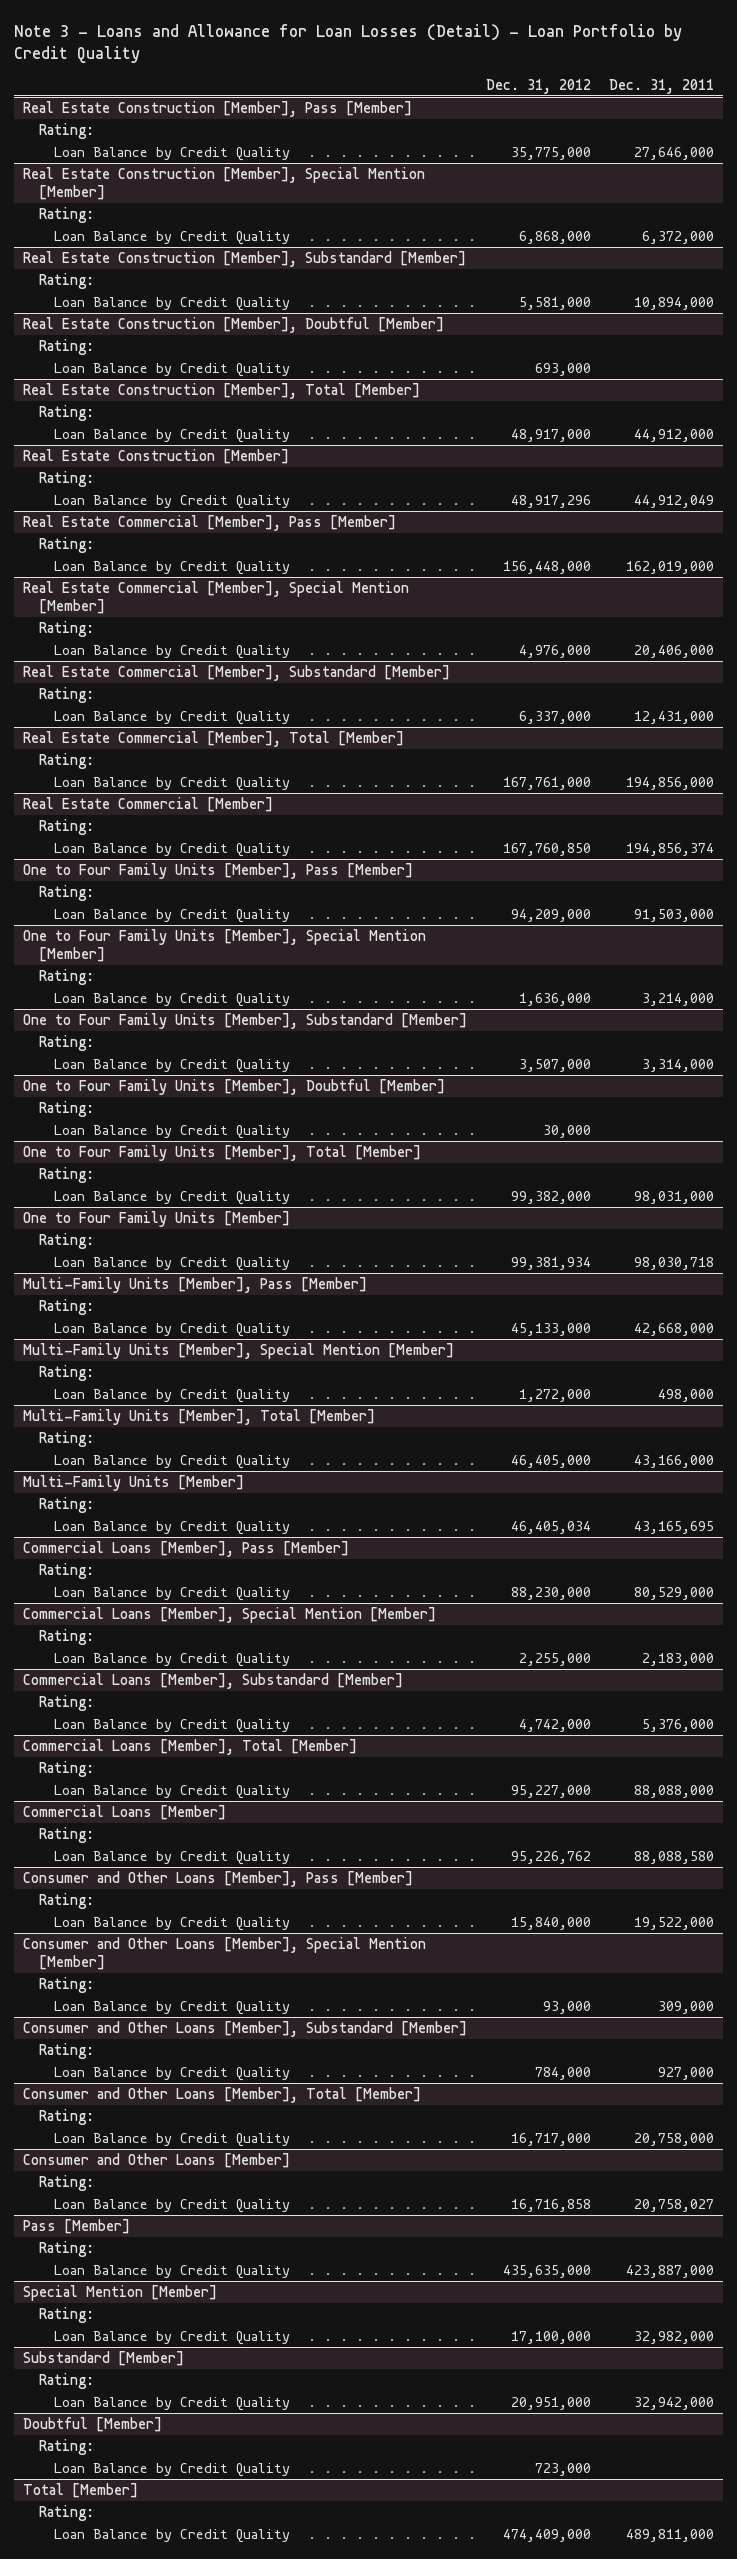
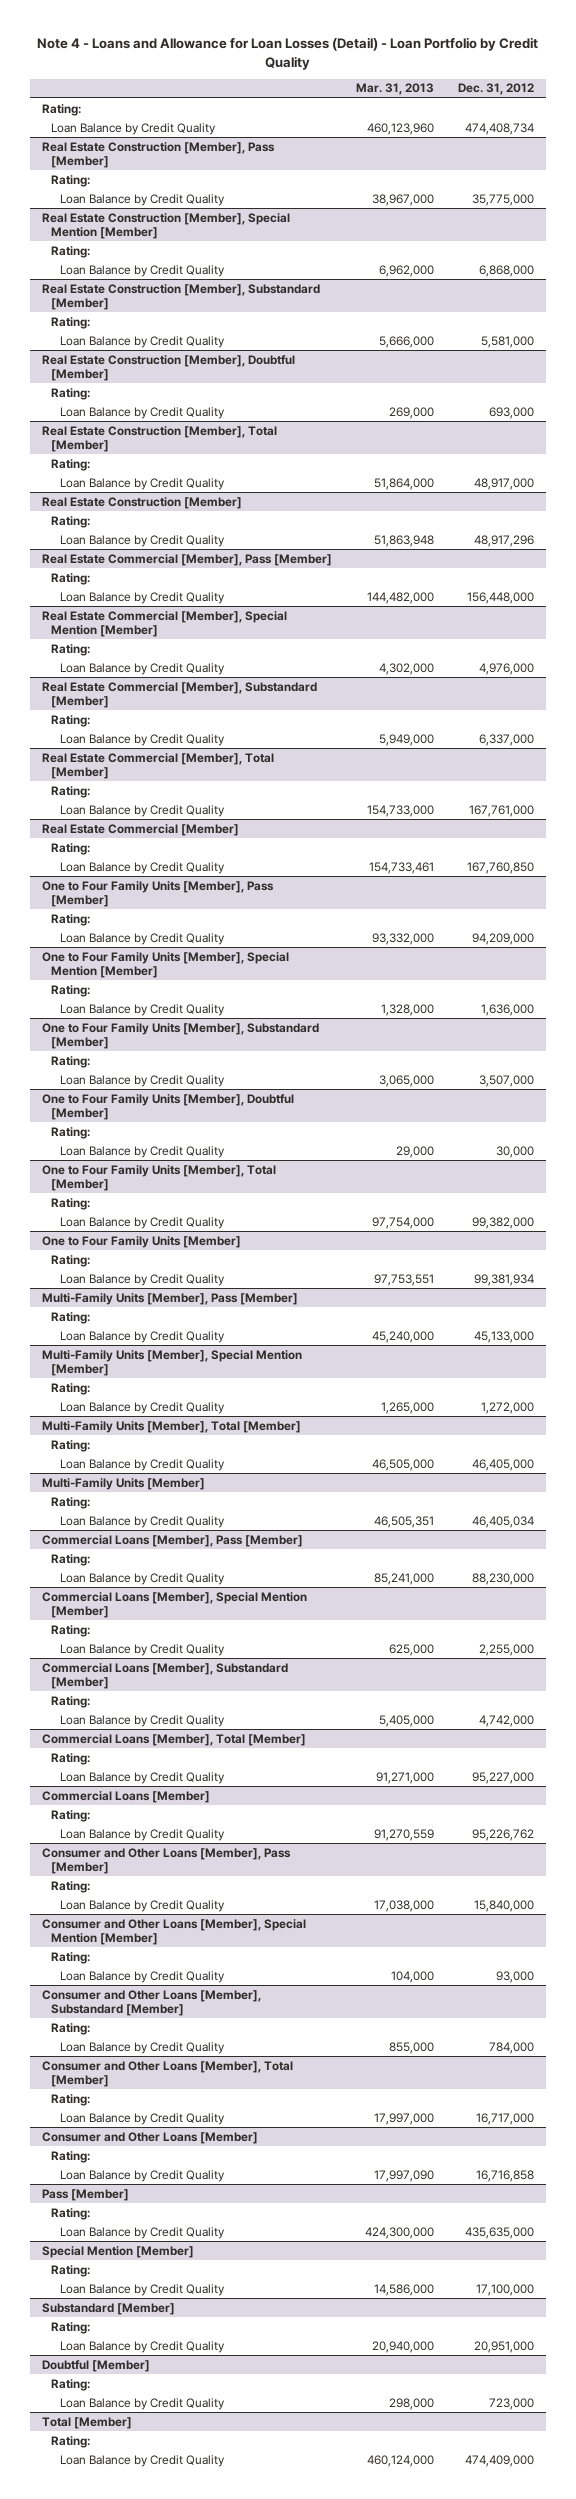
[14,23,683,64] Note 3 - Loans and Allowance for Loan Losses (Detail) - Loan Portfolio by Credit Quality -> [36,37,538,70] Note 4 - Loans and Allowance for Loan Losses (Detail) - Loan Portfolio by Credit Quality
[608,78,714,94] Dec. 31, 2011 -> none
none -> [355,83,434,96] Mar. 31, 2013
none -> [41,103,81,116] Rating:
none -> [50,122,216,135] Loan Balance by Credit Quality

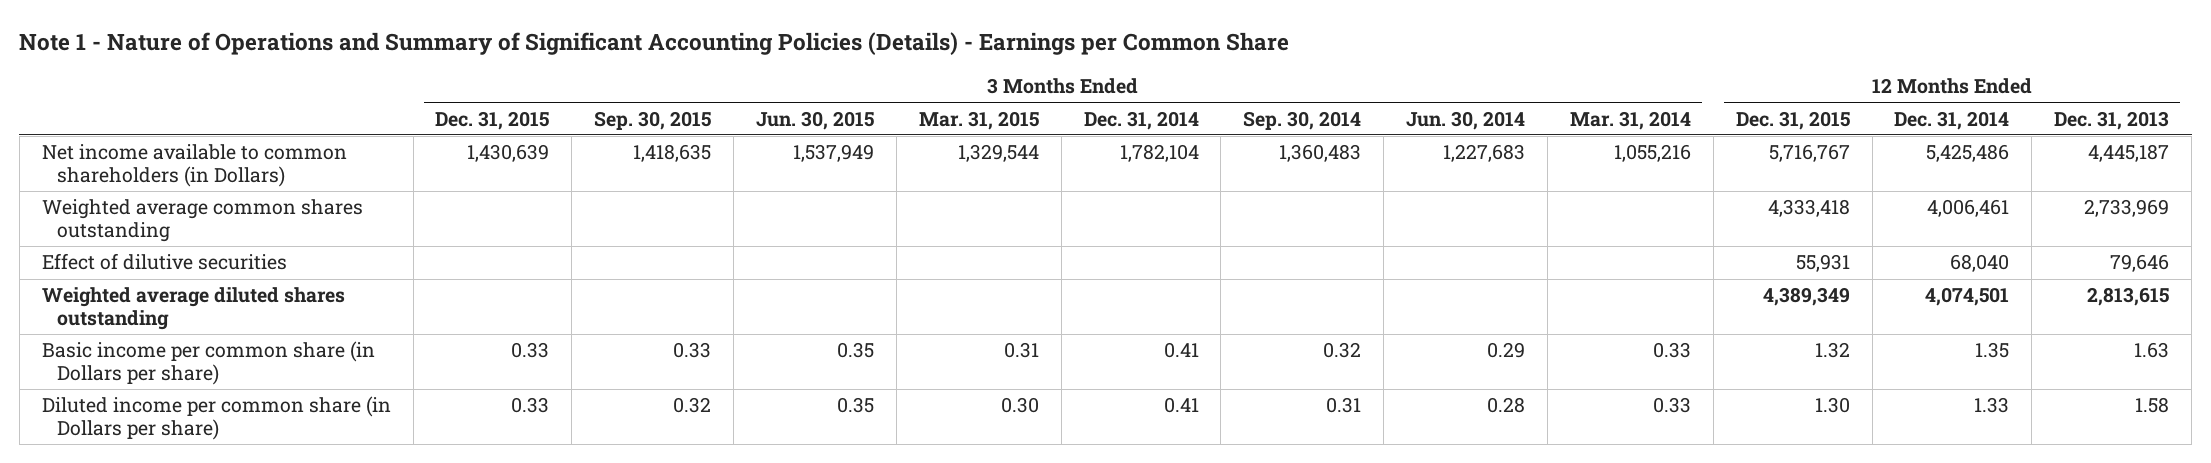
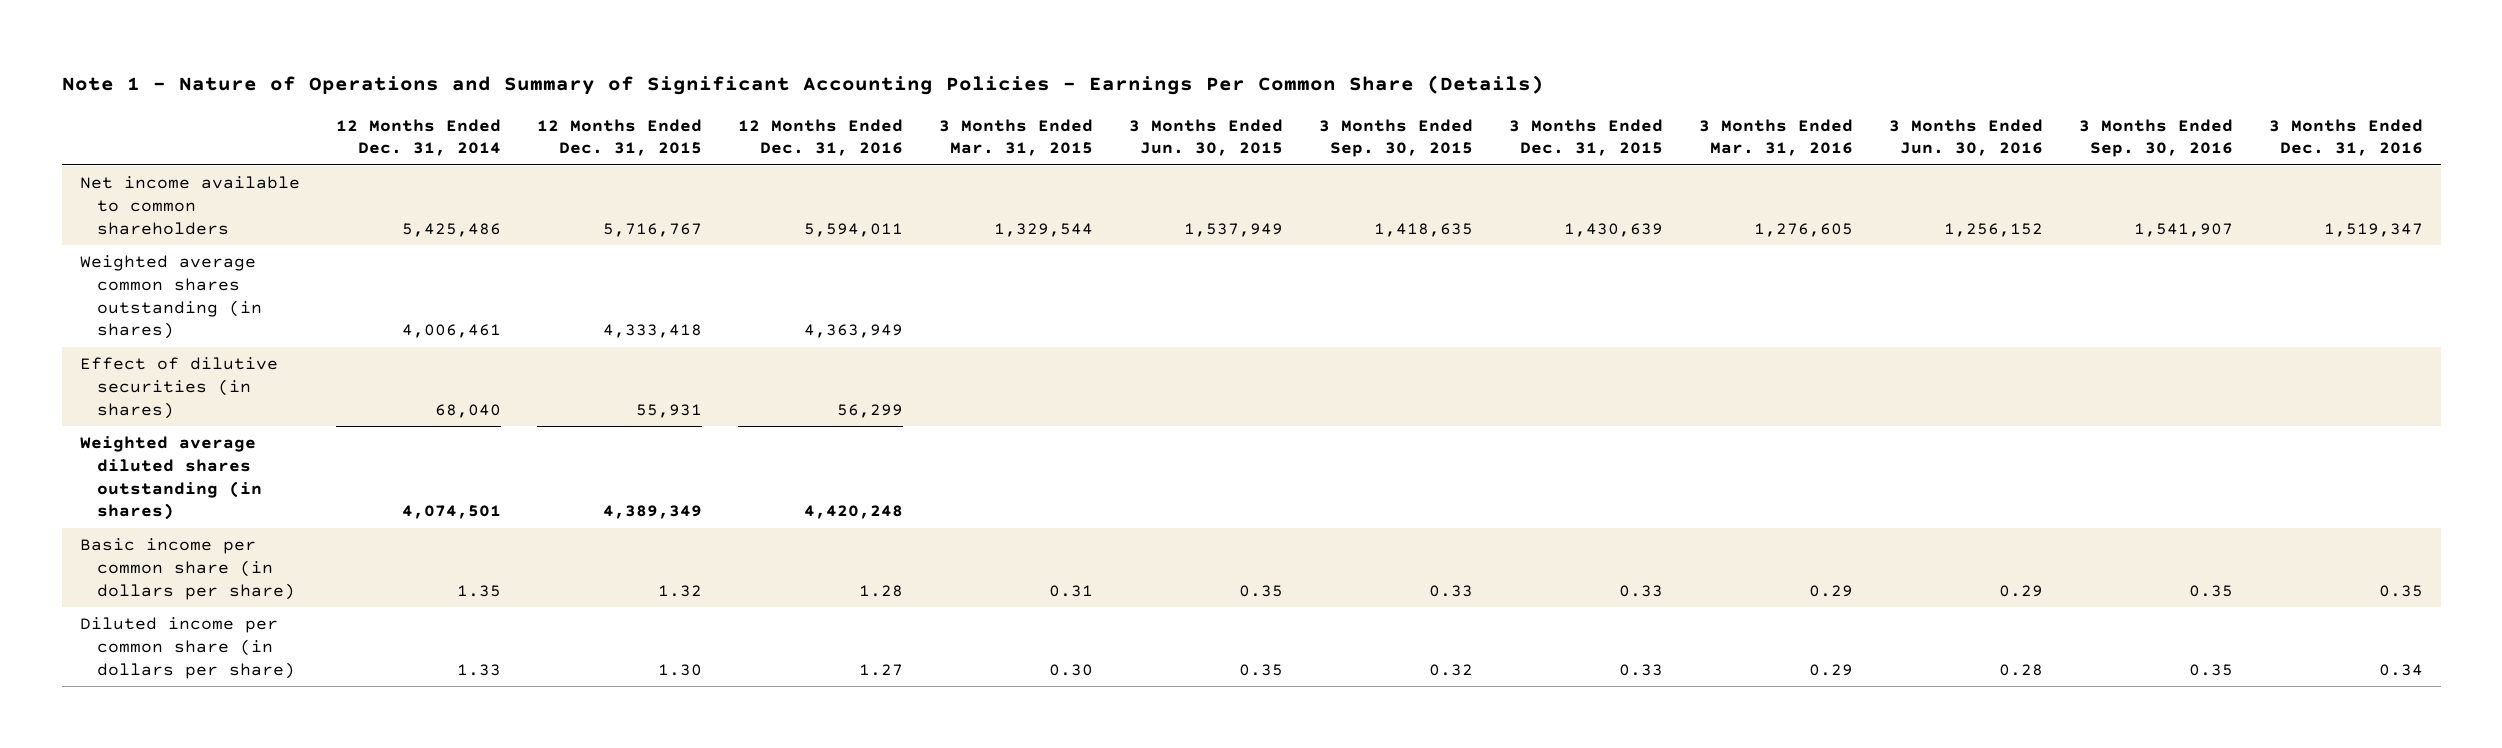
[19,31,1290,55] Note 1 - Nature of Operations and Summary of Significant Accounting Policies (Details) - Earnings per Common Share -> [61,75,1544,96] Note 1 - Nature of Operations and Summary of Significant Accounting Policies - Earnings Per Common Share (Details)
[1083,110,1199,130] Dec. 31, 2014 -> none
[1243,110,1362,130] Sep. 30, 2014 -> none
[1406,110,1526,130] Jun. 30, 2014 -> none
[1569,110,1691,130] Mar. 31, 2014 -> none
[2054,110,2170,130] Dec. 31, 2013 -> none
none -> [737,118,903,157] 12 Months Ended Dec. 31, 2016
none -> [1698,118,1853,157] 3 Months Ended Mar. 31, 2016
none -> [1888,118,2043,157] 3 Months Ended Jun. 30, 2016
none -> [2078,118,2233,158] 3 Months Ended Sep. 30, 2016
none -> [2268,118,2423,157] 3 Months Ended Dec. 31, 2016
[41,144,347,188] Net income available to common shareholders (in Dollars) -> [79,176,300,235] Net income available to common shareholders
[41,199,363,243] Weighted average common shares outstanding -> [79,255,263,340] Weighted average common shares outstanding (in shares)
[41,253,287,271] Effect of dilutive securities -> [79,357,278,419] Effect of dilutive securities (in shares)
[41,287,345,331] Weighted average diluted shares outstanding -> [79,436,263,521] Weighted average diluted shares outstanding (in shares)
[41,341,375,386] Basic income per common share (in Dollars per share) -> [79,538,296,600] Basic income per common share (in dollars per share)
[41,396,391,441] Diluted income per common share (in Dollars per share) -> [79,617,296,679] Diluted income per common share (in dollars per share)

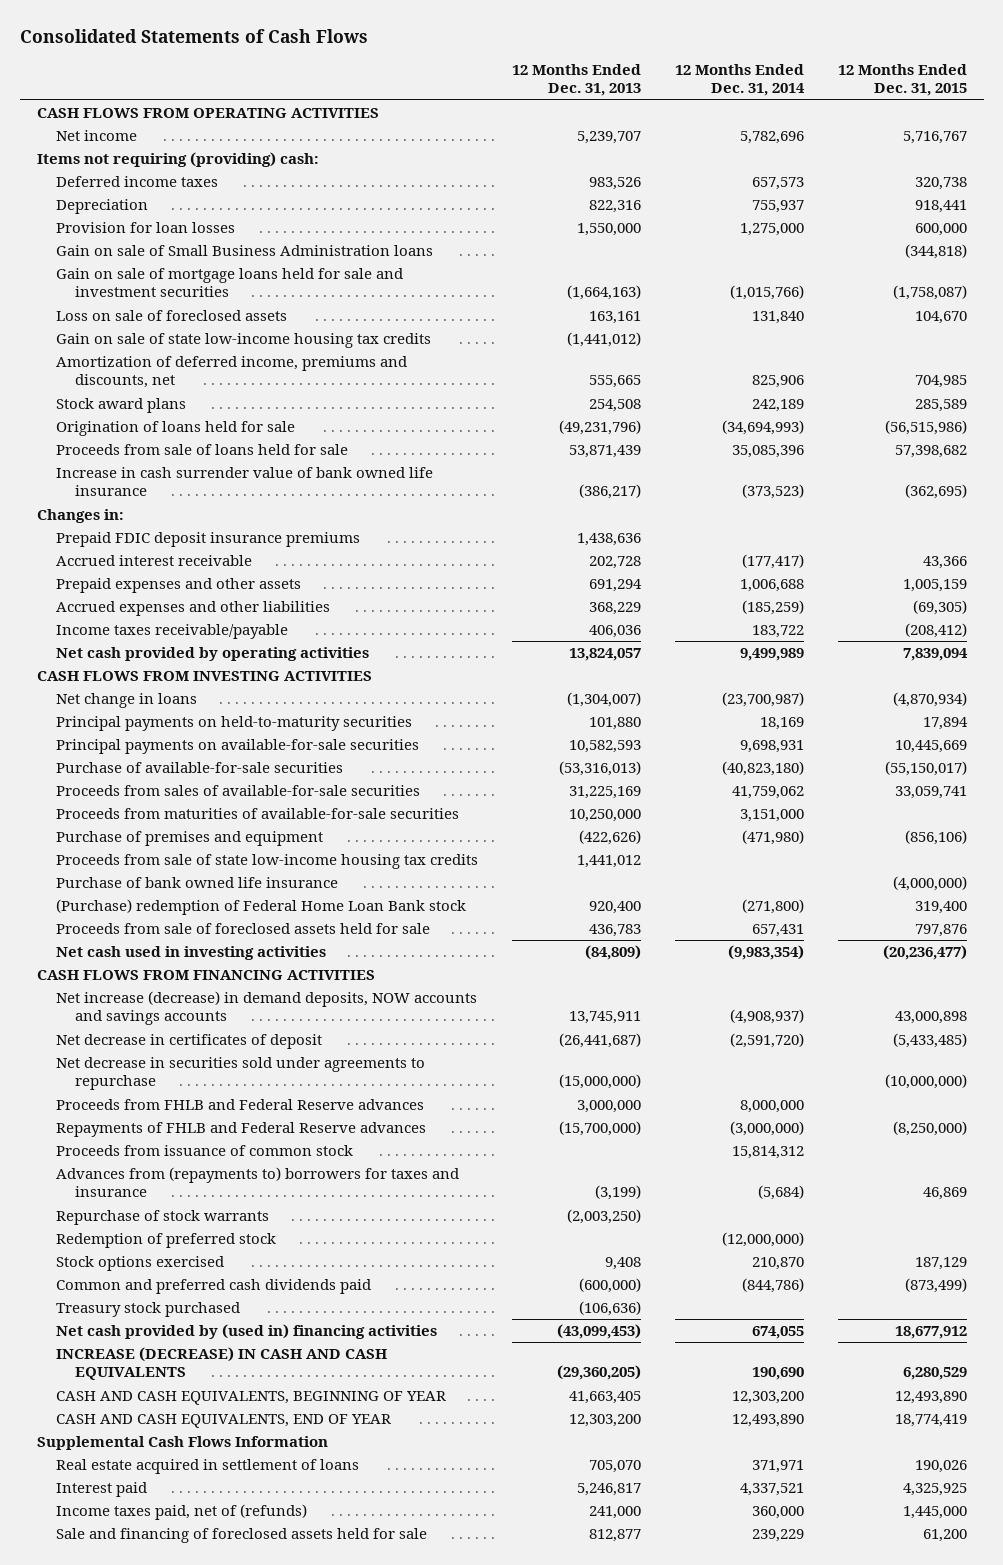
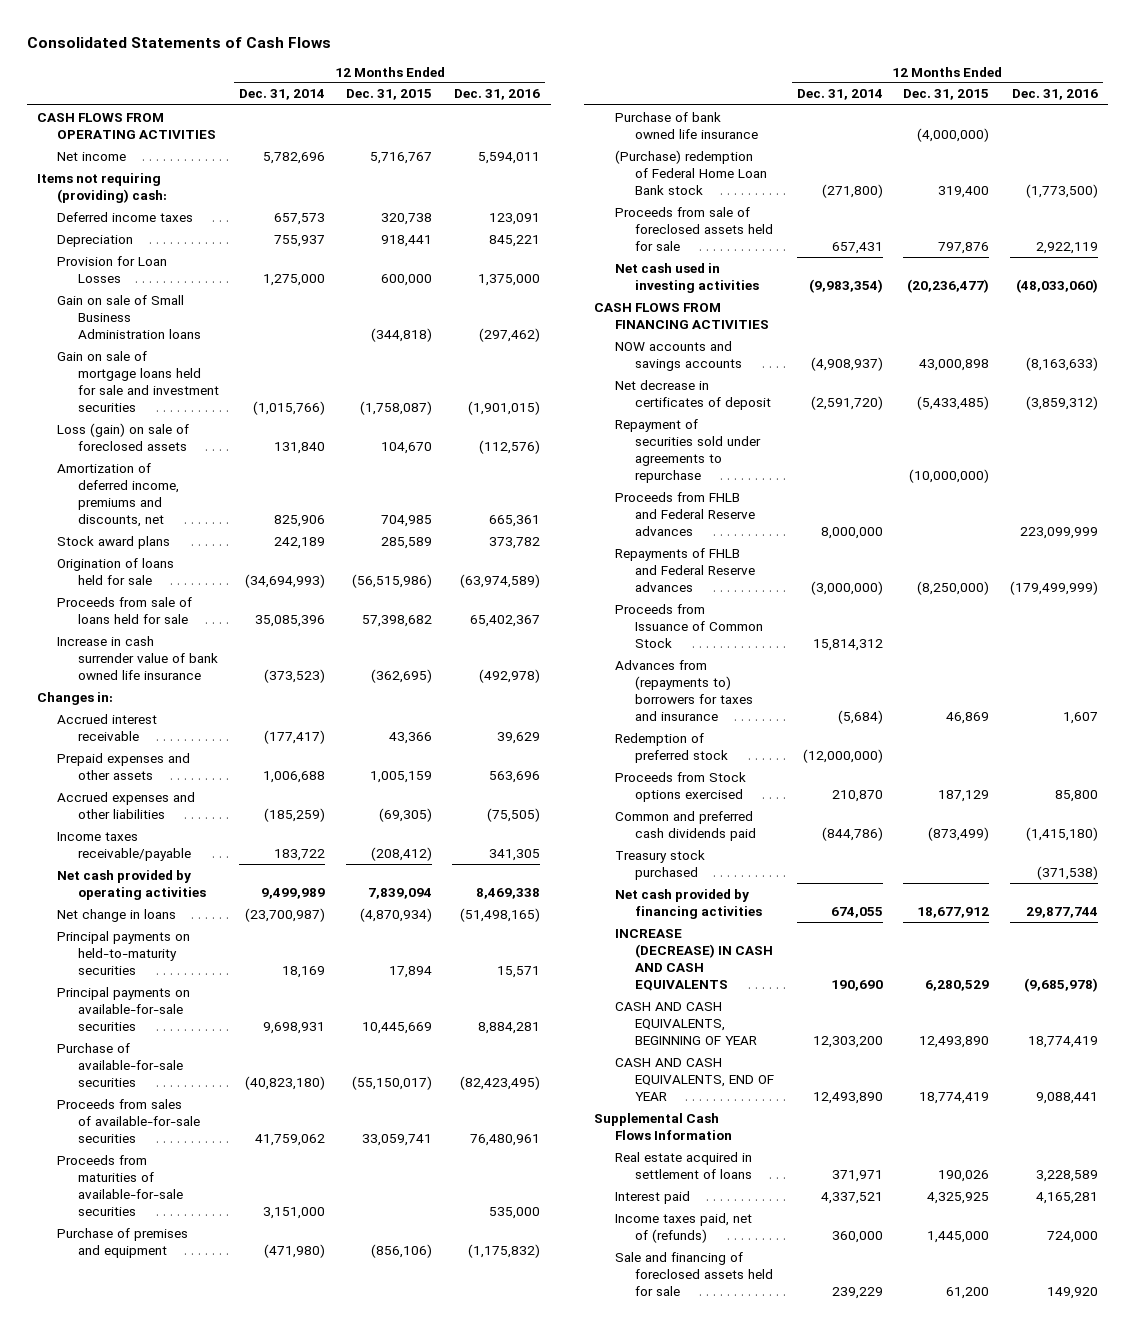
[511,64,641,97] 12 Months Ended Dec. 31, 2013 -> none
none -> [454,89,541,101] Dec. 31, 2016
[55,222,235,234] Provision for loan losses -> [57,255,168,283] Provision for Loan Losses
[55,333,431,349] Gain on sale of state low-income housing tax credits -> none
[55,310,287,322] Loss on sale of foreclosed assets -> [57,422,190,451] Loss (gain) on sale of foreclosed assets
[55,532,360,548] Prepaid FDIC deposit insurance premiums -> none
[36,671,372,682] CASH FLOWS FROM INVESTING ACTIVITIES -> none
[55,854,478,870] Proceeds from sale of state low-income housing tax credits -> none
[55,991,477,1026] Net increase (decrease) in demand deposits, NOW accounts and savings accounts -> [614,340,743,371] NOW accounts and savings accounts
[55,1057,425,1091] Net decrease in securities sold under agreements to repurchase -> [614,418,762,483] Repayment of securities sold under agreements to repurchase
[55,1145,353,1157] Proceeds from issuance of common stock -> [614,603,764,648] Proceeds from Issuance of Common Stock
[55,1210,269,1226] Repurchase of stock warrants -> none
[55,1256,224,1272] Stock options exercised -> [614,771,746,802] Proceeds from Stock options exercised
[55,1324,437,1340] Net cash provided by (used in) financing activities -> [614,888,763,919] Net cash provided by financing activities

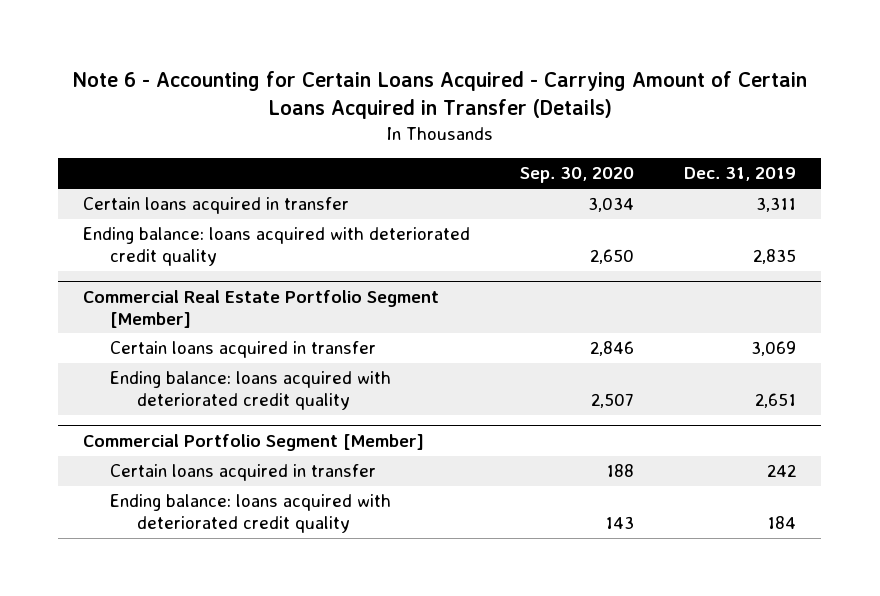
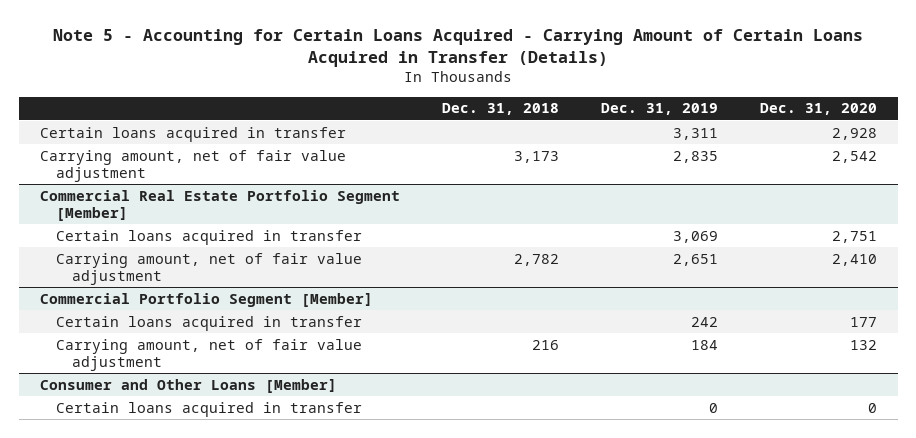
[71,70,807,120] Note 6 - Accounting for Certain Loans Acquired - Carrying Amount of Certain Loans Acquired in Transfer (Details) -> [53,28,864,68] Note 5 - Accounting for Certain Loans Acquired - Carrying Amount of Certain Loans Acquired in Transfer (Details)
[520,167,635,184] Sep. 30, 2020 -> none
none -> [441,103,559,116] Dec. 31, 2018
none -> [759,103,877,116] Dec. 31, 2020
[83,227,471,266] Ending balance: loans acquired with deteriorated credit quality -> [39,149,346,182] Carrying amount, net of fair value adjustment
[110,371,392,410] Ending balance: loans acquired with deteriorated credit quality -> [55,252,362,285] Carrying amount, net of fair value adjustment
[110,494,392,533] Ending balance: loans acquired with deteriorated credit quality -> [55,338,362,371] Carrying amount, net of fair value adjustment
none -> [39,378,337,393] Consumer and Other Loans [Member]
none -> [55,401,362,417] Certain loans acquired in transfer

